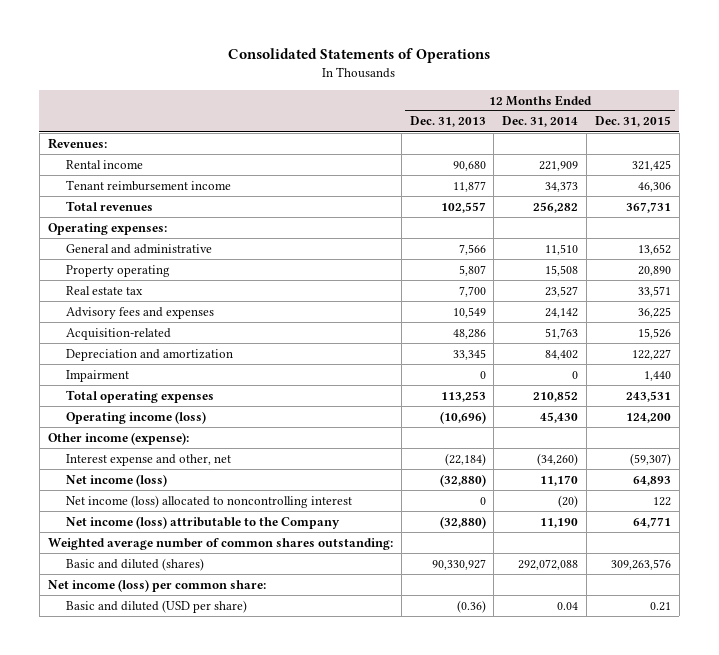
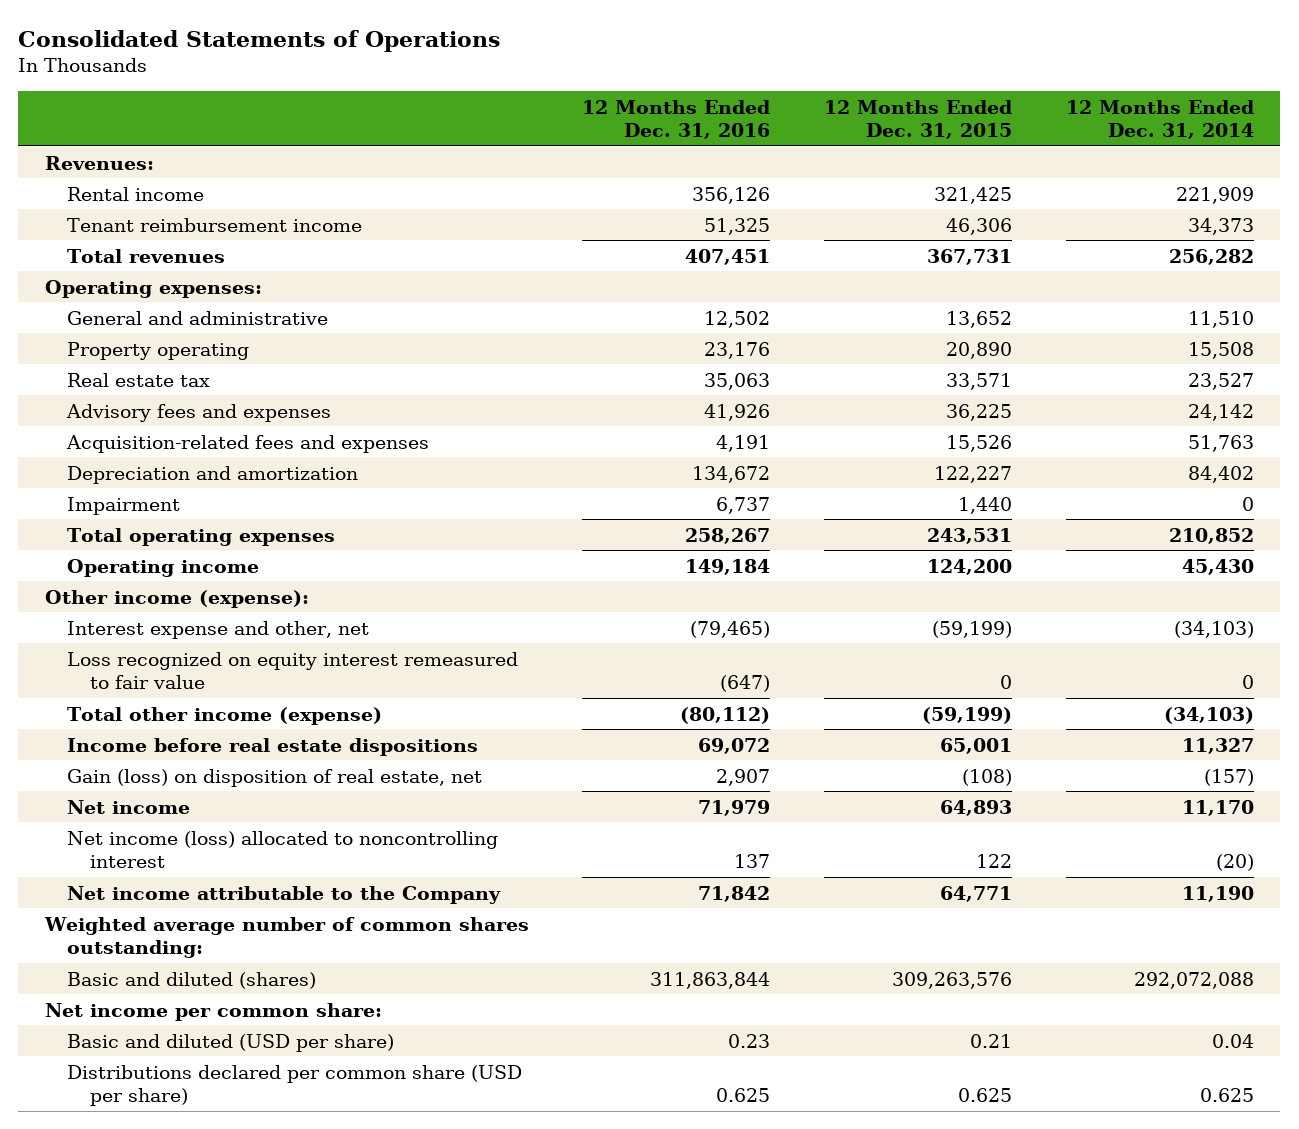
[409,116,486,128] Dec. 31, 2013 -> none
none -> [582,99,771,139] 12 Months Ended Dec. 31, 2016
[65,327,171,340] Acquisition-related -> [66,434,430,453] Acquisition-related fees and expenses
[65,410,206,424] Operating income (loss) -> [67,558,260,577] Operating income
[537,452,579,466] (34,260) -> [1173,620,1254,638] (34,103)
[630,452,672,466] (59,307) -> [932,620,1013,638] (59,199)
none -> [67,651,519,689] Loss recognized on equity interest remeasured to fair value
none -> [67,706,383,725] Total other income (expense)
none -> [67,737,479,756] Income before real estate dispositions
none -> [67,768,483,787] Gain (loss) on disposition of real estate, net
[65,473,167,487] Net income (loss) -> [67,799,191,814] Net income
[65,515,340,529] Net income (loss) attributable to the Company -> [67,885,502,904] Net income attributable to the Company
[47,578,266,592] Net income (loss) per common share: -> [44,1002,382,1021] Net income per common share:
none -> [67,1064,523,1106] Distributions declared per common share (USD per share)

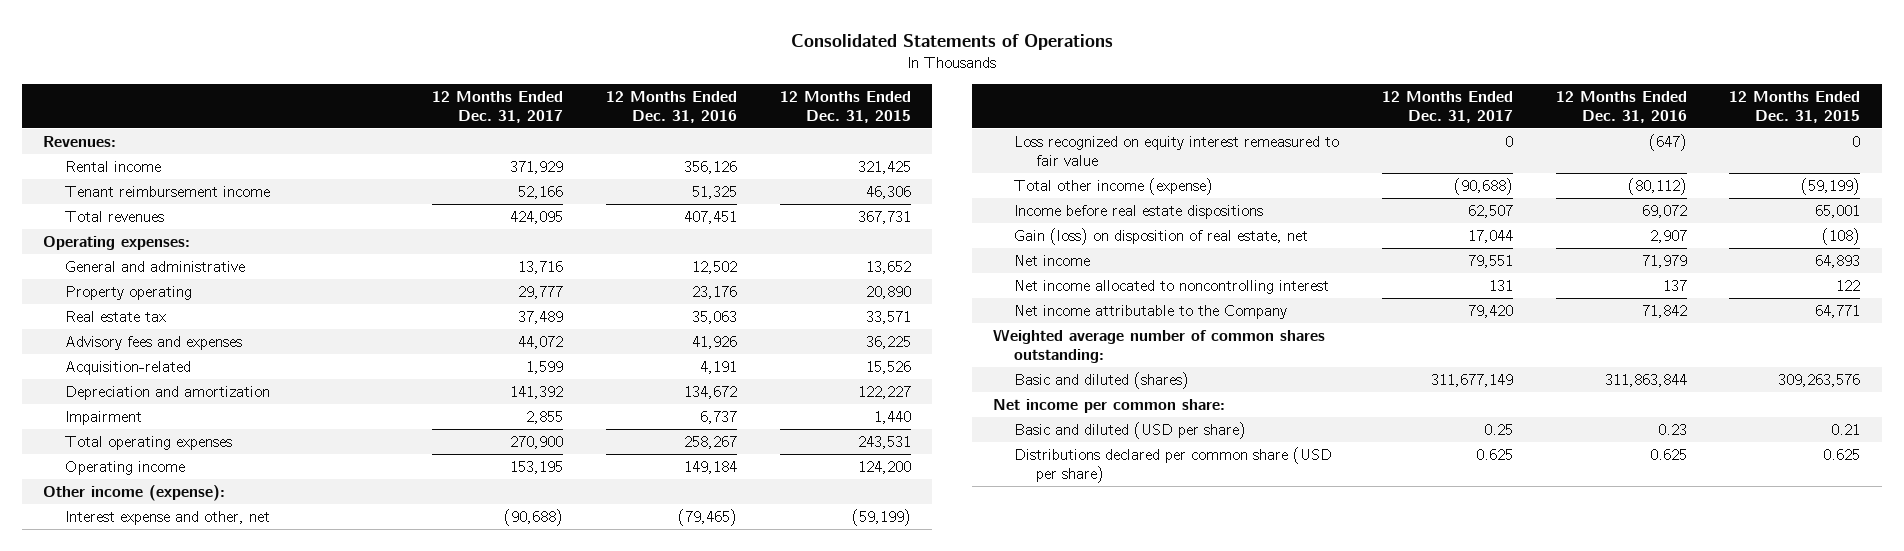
[1065,99,1254,139] 12 Months Ended Dec. 31, 2014 -> none
none -> [432,90,564,123] 12 Months Ended Dec. 31, 2017
[66,434,430,453] Acquisition-related fees and expenses -> [64,360,191,375] Acquisition-related
[67,830,499,868] Net income (loss) allocated to noncontrolling interest -> [1014,279,1330,294] Net income allocated to noncontrolling interest

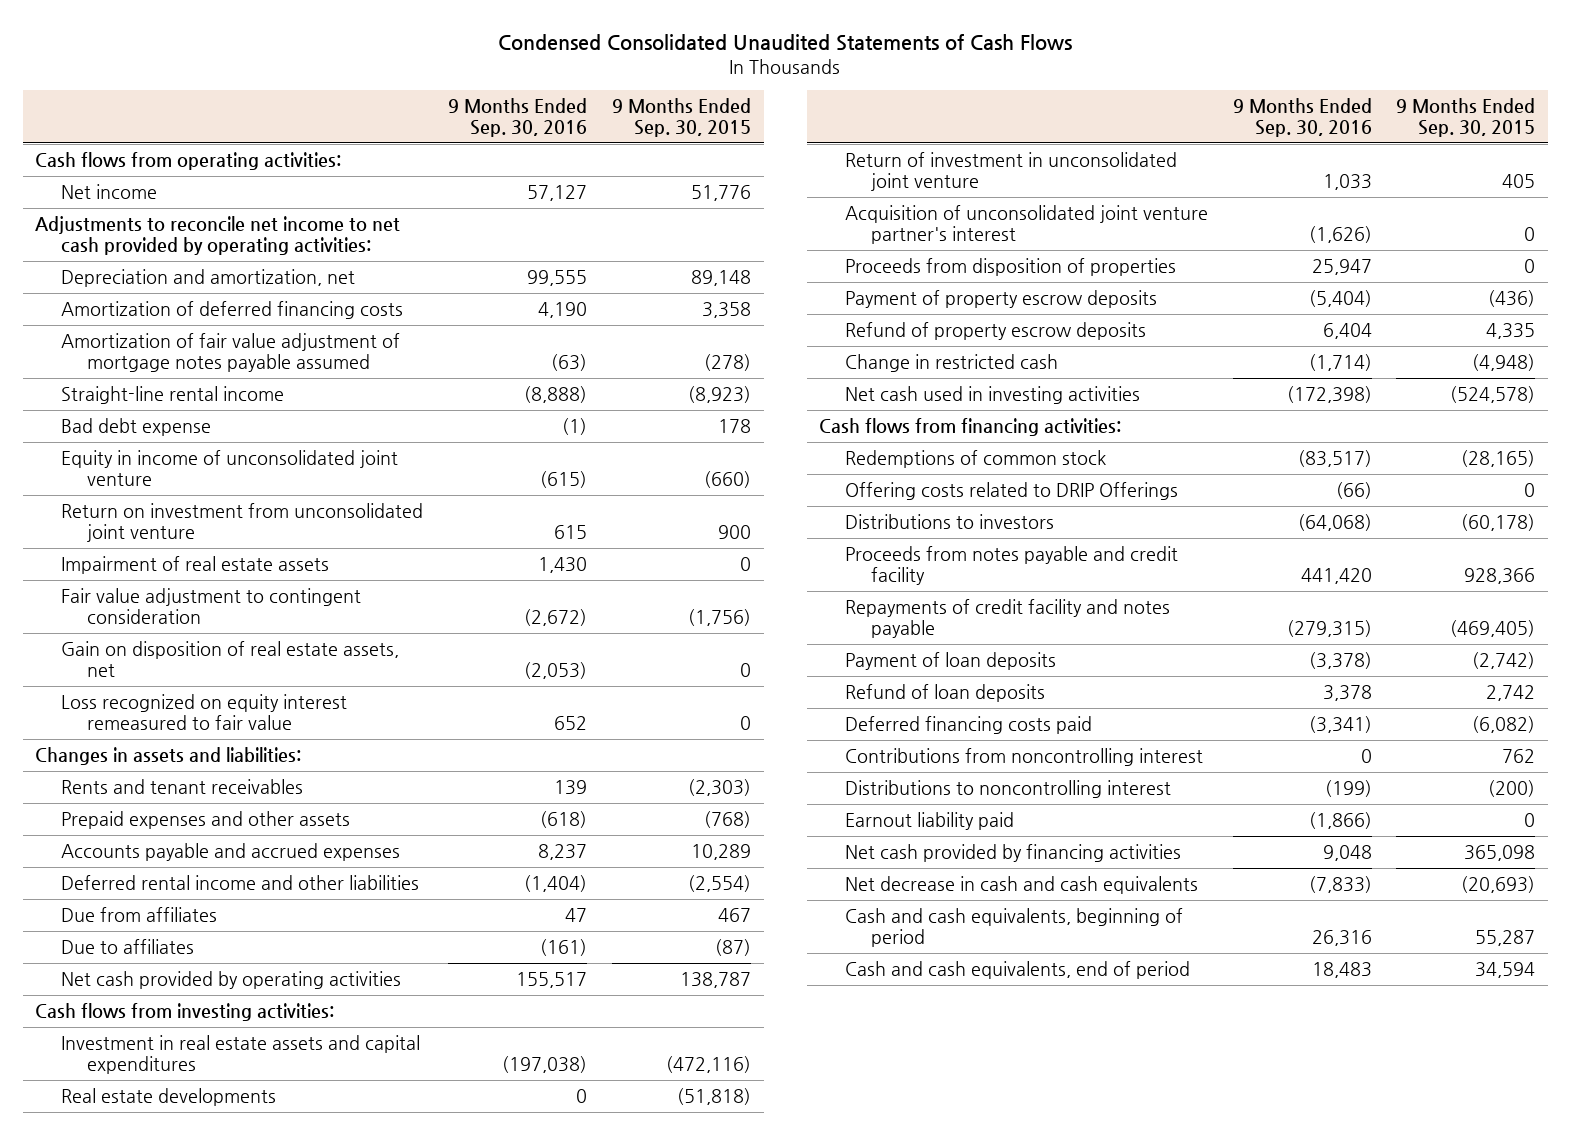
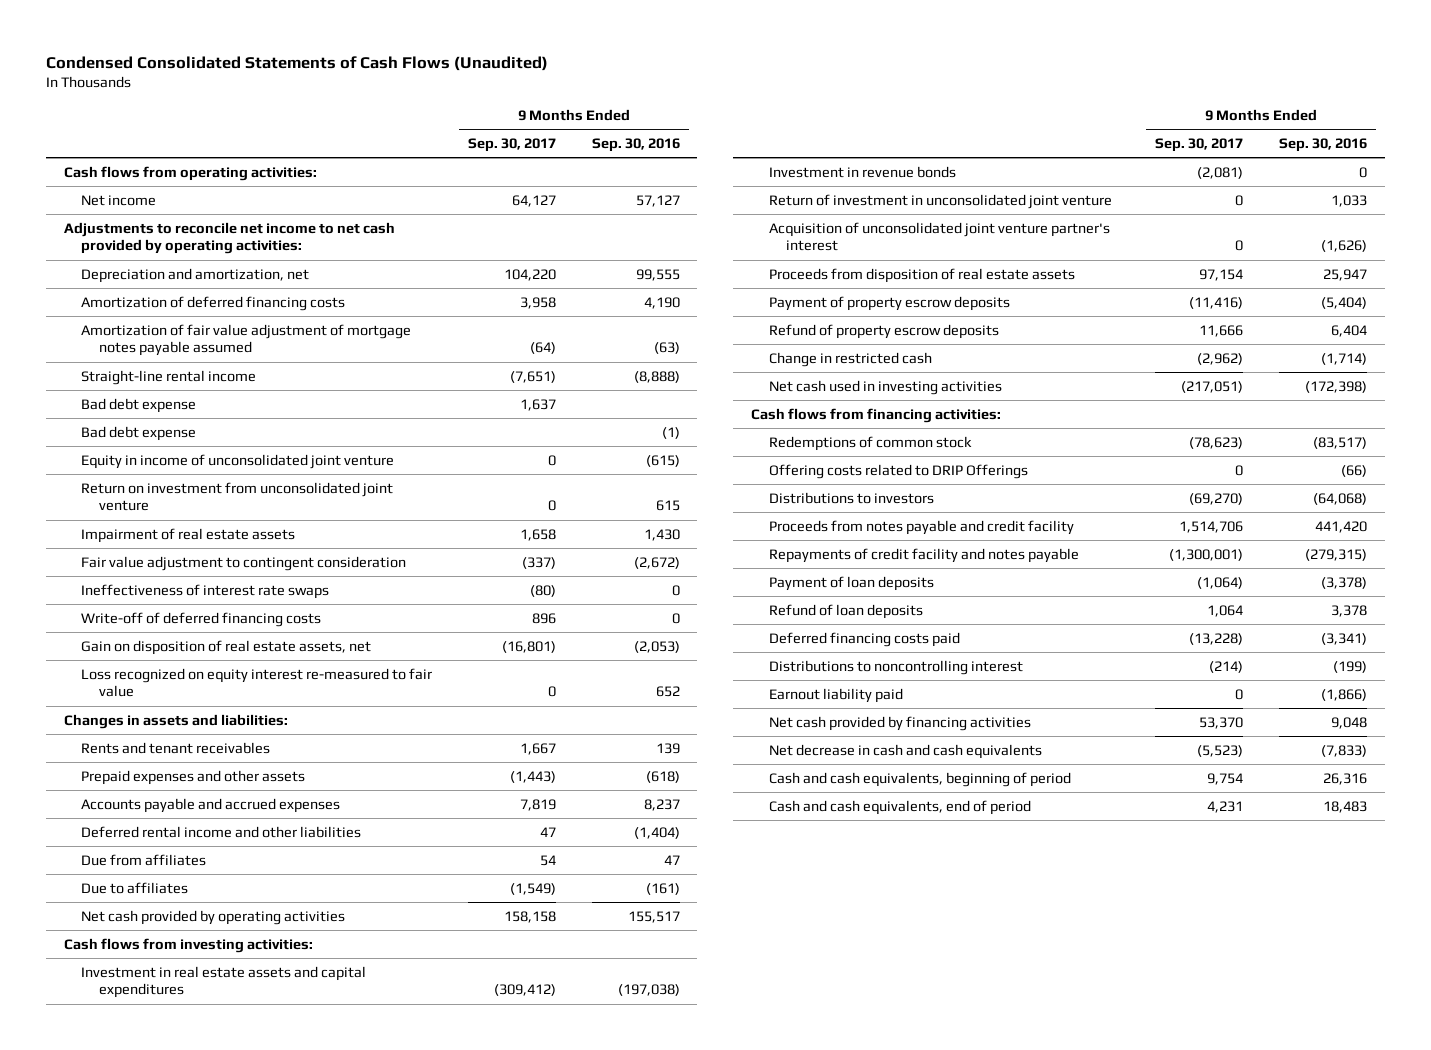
[498,34,1073,52] Condensed Consolidated Unaudited Statements of Cash Flows -> [45,55,548,71] Condensed Consolidated Statements of Cash Flows (Unaudited)
[612,98,752,137] 9 Months Ended Sep. 30, 2015 -> none
none -> [467,137,556,152] Sep. 30, 2017
none -> [81,397,197,413] Bad debt expense
none -> [81,583,330,599] Ineffectiveness of interest rate swaps
none -> [81,611,322,627] Write-off of deferred financing costs
[60,693,347,730] Loss recognized on equity interest remeasured to fair value -> [81,667,433,698] Loss recognized on equity interest re-measured to fair value
[60,1087,276,1106] Real estate developments -> none
none -> [768,165,956,178] Investment in revenue bonds
[845,257,1177,276] Proceeds from disposition of properties -> [768,267,1075,283] Proceeds from disposition of real estate assets
[845,747,1204,766] Contributions from noncontrolling interest -> none

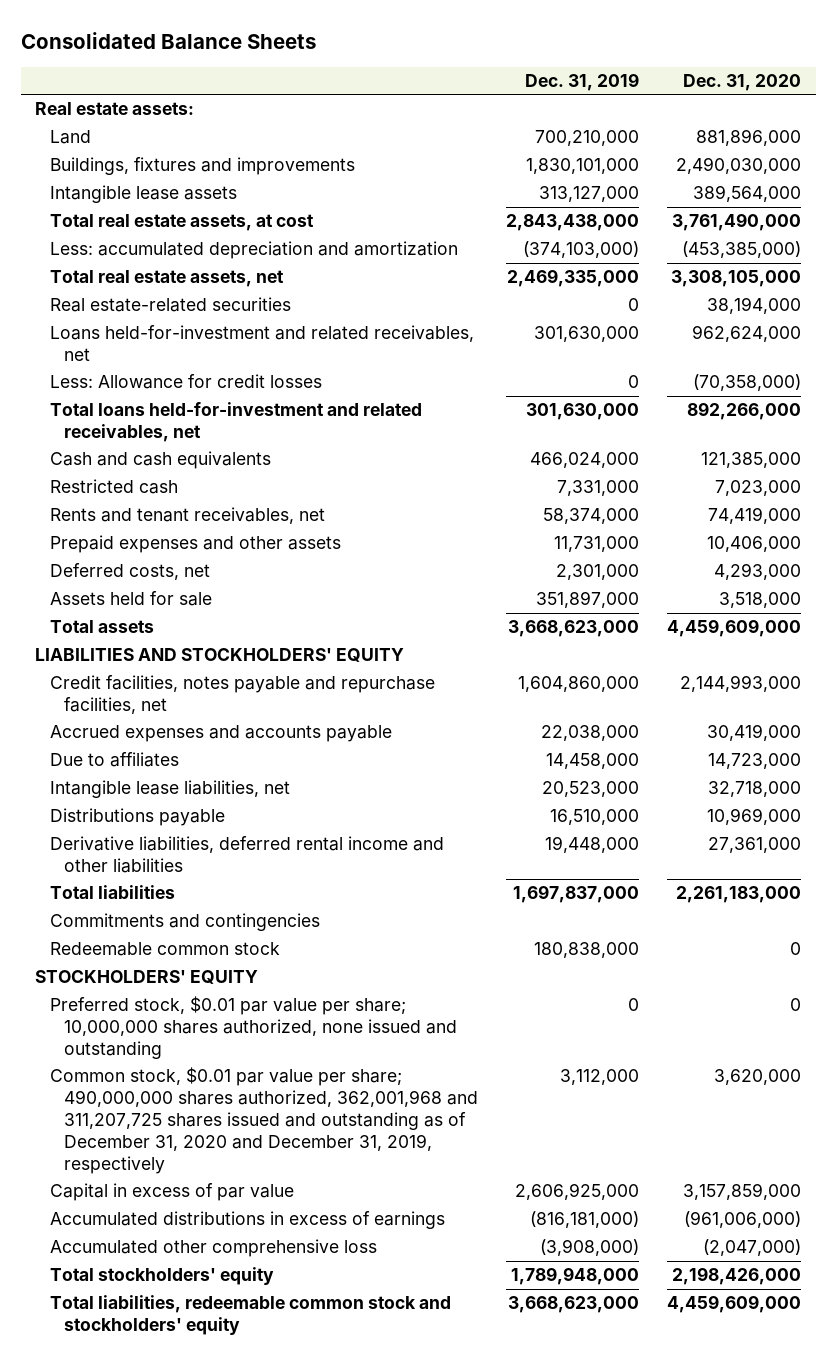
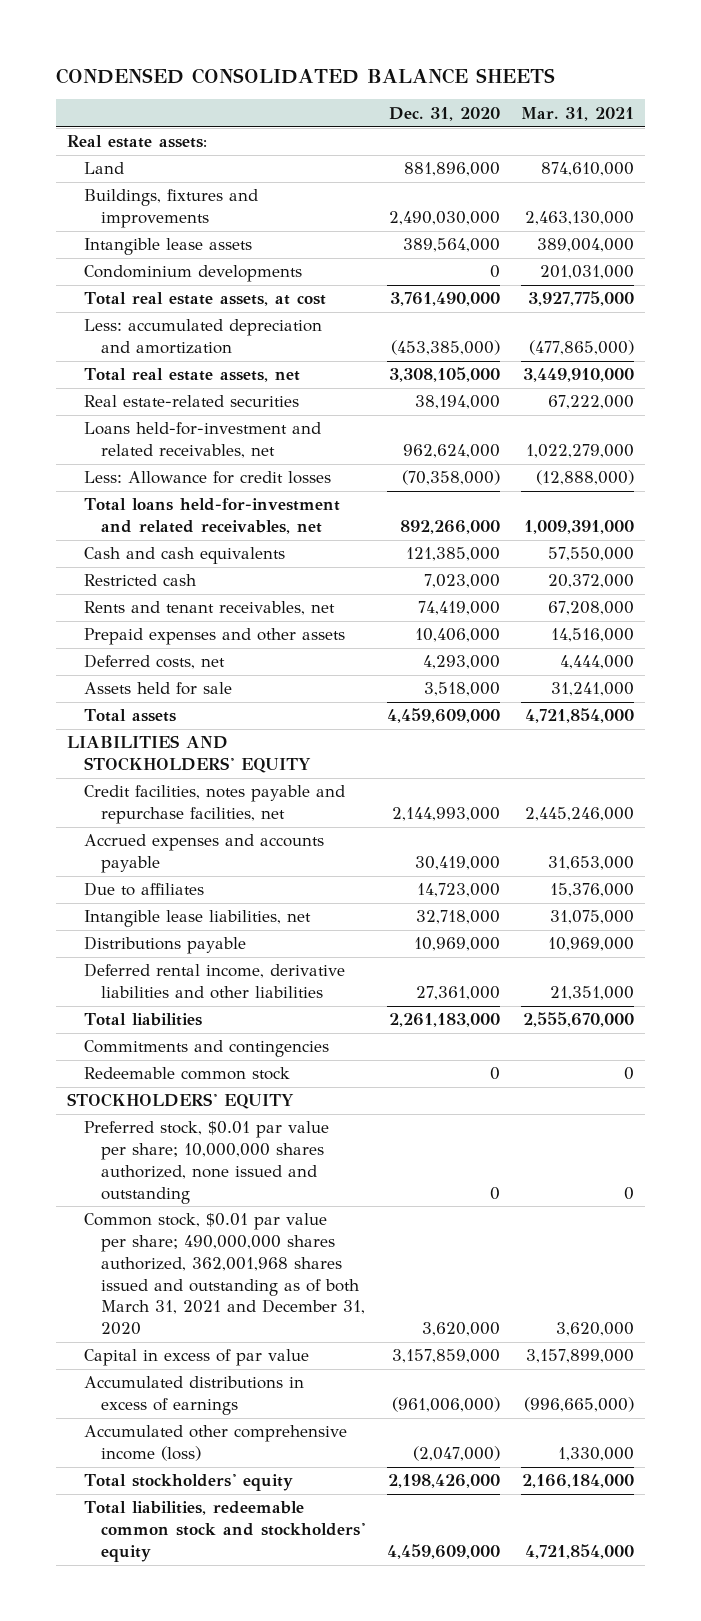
[21,31,317,49] Consolidated Balance Sheets -> [56,67,556,84] CONDENSED CONSOLIDATED BALANCE SHEETS
[525,72,640,91] Dec. 31, 2019 -> none
none -> [521,106,635,121] Mar. 31, 2021
none -> [84,265,303,283] Condominium developments
[49,836,444,874] Derivative liabilities, deferred rental income and other liabilities -> [84,963,346,1000] Deferred rental income, derivative liabilities and other liabilities
[49,1067,479,1174] Common stock, $0.01 par value per share; 490,000,000 shares authorized, 362,001,968 and 311,207,725 shares issued and outstanding as of December 31, 2020 and December 31, 2019, respectively -> [84,1213,366,1335] Common stock, $0.01 par value per share; 490,000,000 shares authorized, 362,001,968 shares issued and outstanding as of both March 31, 2021 and December 31, 2020
[49,1239,377,1258] Accumulated other comprehensive loss -> [84,1425,348,1462] Accumulated other comprehensive income (loss)

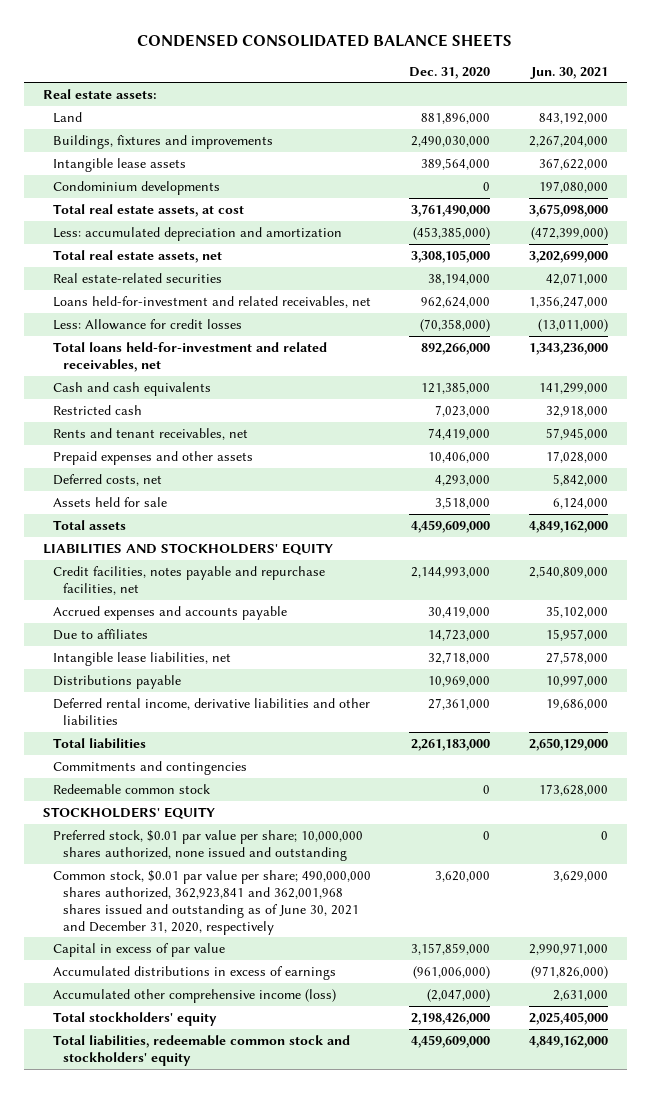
[521,106,635,121] Mar. 31, 2021 -> none
none -> [529,66,608,79] Jun. 30, 2021
[84,1213,366,1335] Common stock, $0.01 par value per share; 490,000,000 shares authorized, 362,001,968 shares issued and outstanding as of both March 31, 2021 and December 31, 2020 -> [53,869,372,935] Common stock, $0.01 par value per share; 490,000,000 shares authorized, 362,923,841 and 362,001,968 shares issued and outstanding as of June 30, 2021 and December 31, 2020, respectively

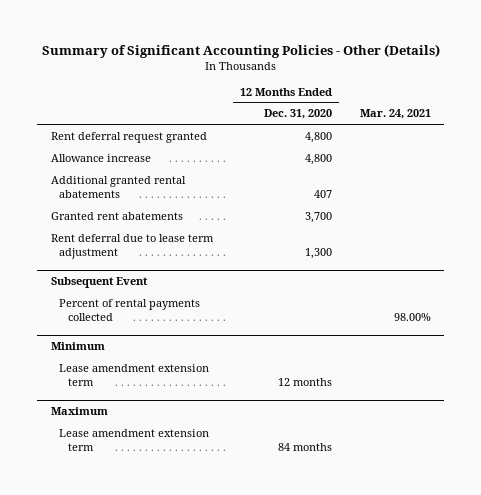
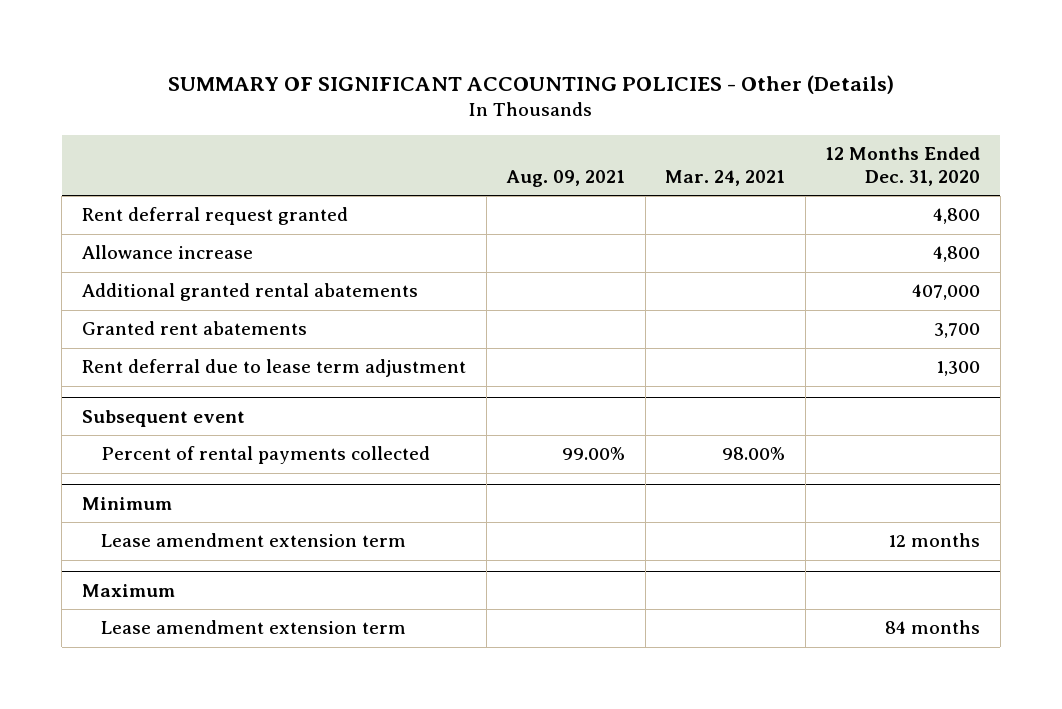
[41,43,440,58] Summary of Significant Accounting Policies - Other (Details) -> [168,75,895,95] SUMMARY OF SIGNIFICANT ACCOUNTING POLICIES - Other (Details)
none -> [506,170,626,188] Aug. 09, 2021
[314,190,333,199] 407 -> [912,284,981,301] 407,000
[50,277,148,289] Subsequent Event -> [81,409,245,427] Subsequent event

